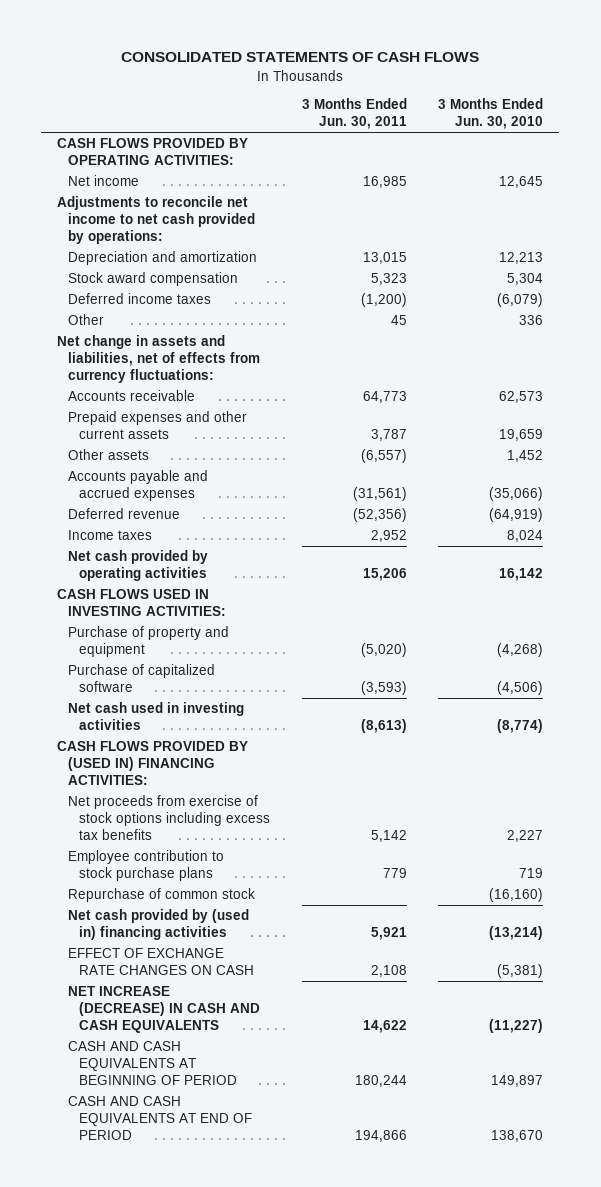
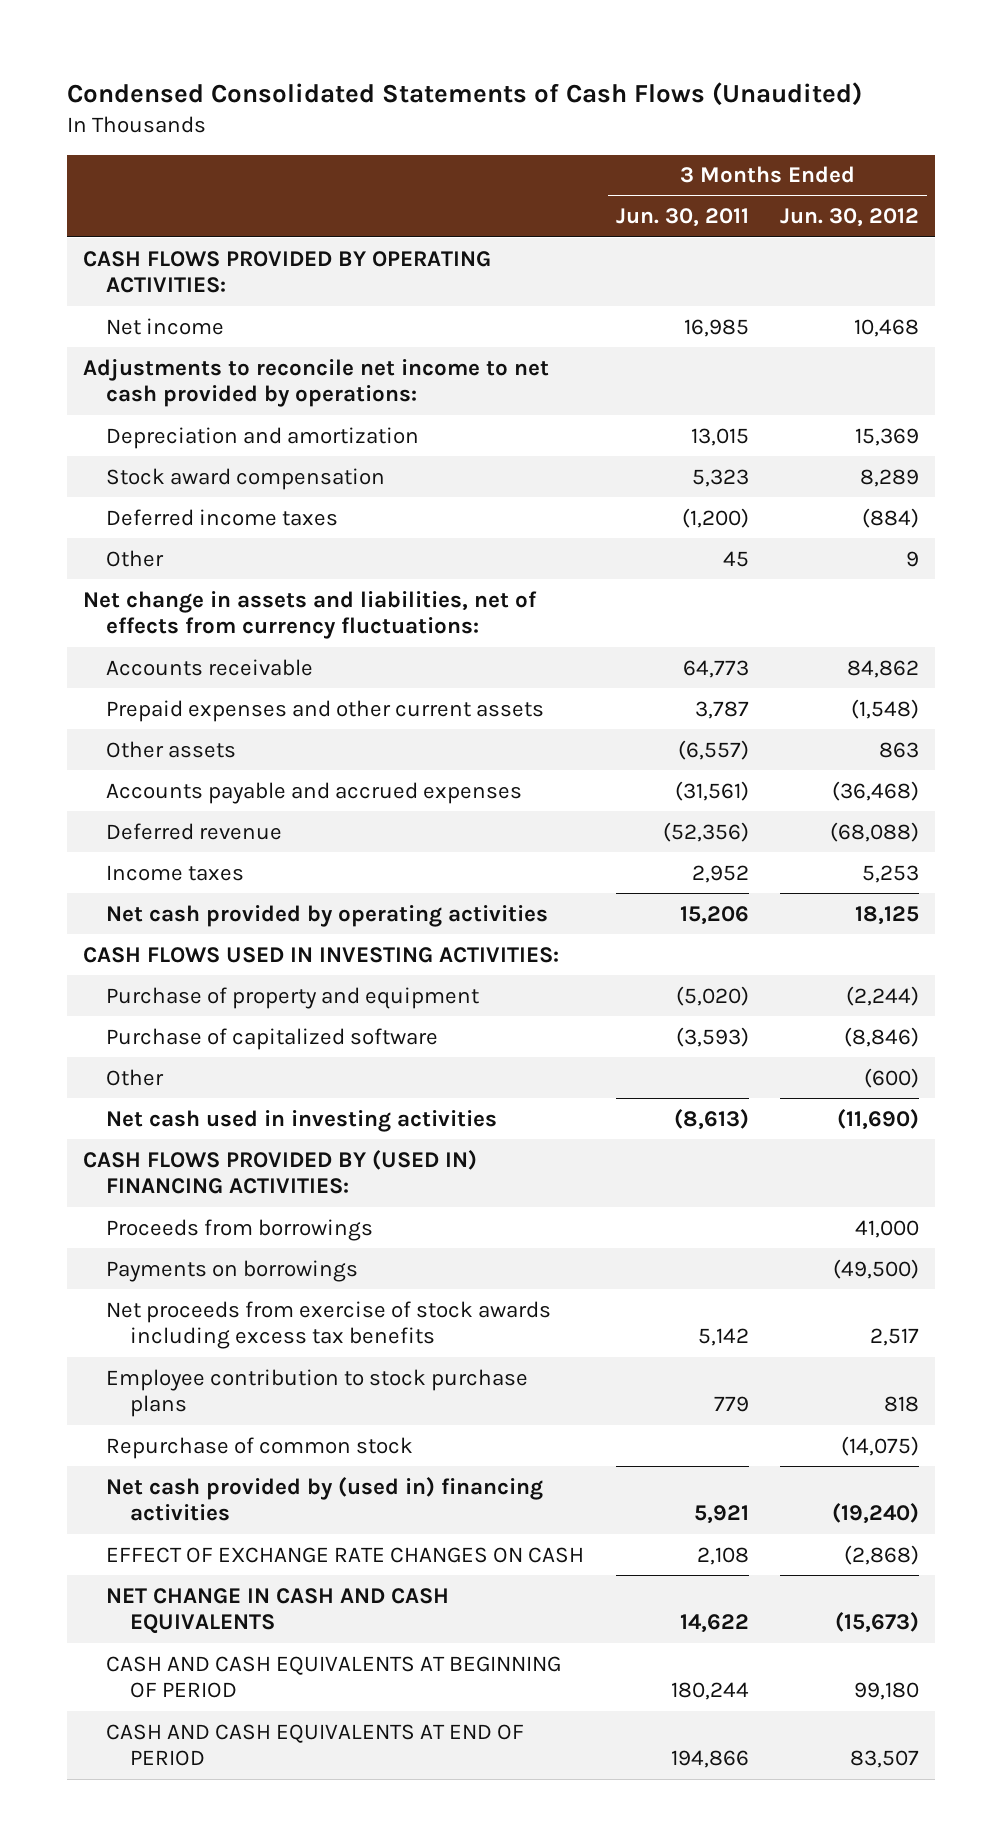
[121,52,480,63] CONSOLIDATED STATEMENTS OF CASH FLOWS -> [66,81,862,106] Condensed Consolidated Statements of Cash Flows (Unaudited)
[438,98,544,130] 3 Months Ended Jun. 30, 2010 -> none
none -> [780,208,920,228] Jun. 30, 2012
none -> [106,1068,165,1086] Other
none -> [106,1218,374,1241] Proceeds from borrowings
none -> [106,1259,359,1282] Payments on borrowings
[68,795,270,841] Net proceeds from exercise of stock options including excess tax benefits -> [106,1300,552,1350] Net proceeds from exercise of stock awards including excess tax benefits
[68,986,260,1034] NET INCREASE (DECREASE) IN CASH AND CASH EQUIVALENTS -> [106,1587,450,1635] NET CHANGE IN CASH AND CASH EQUIVALENTS

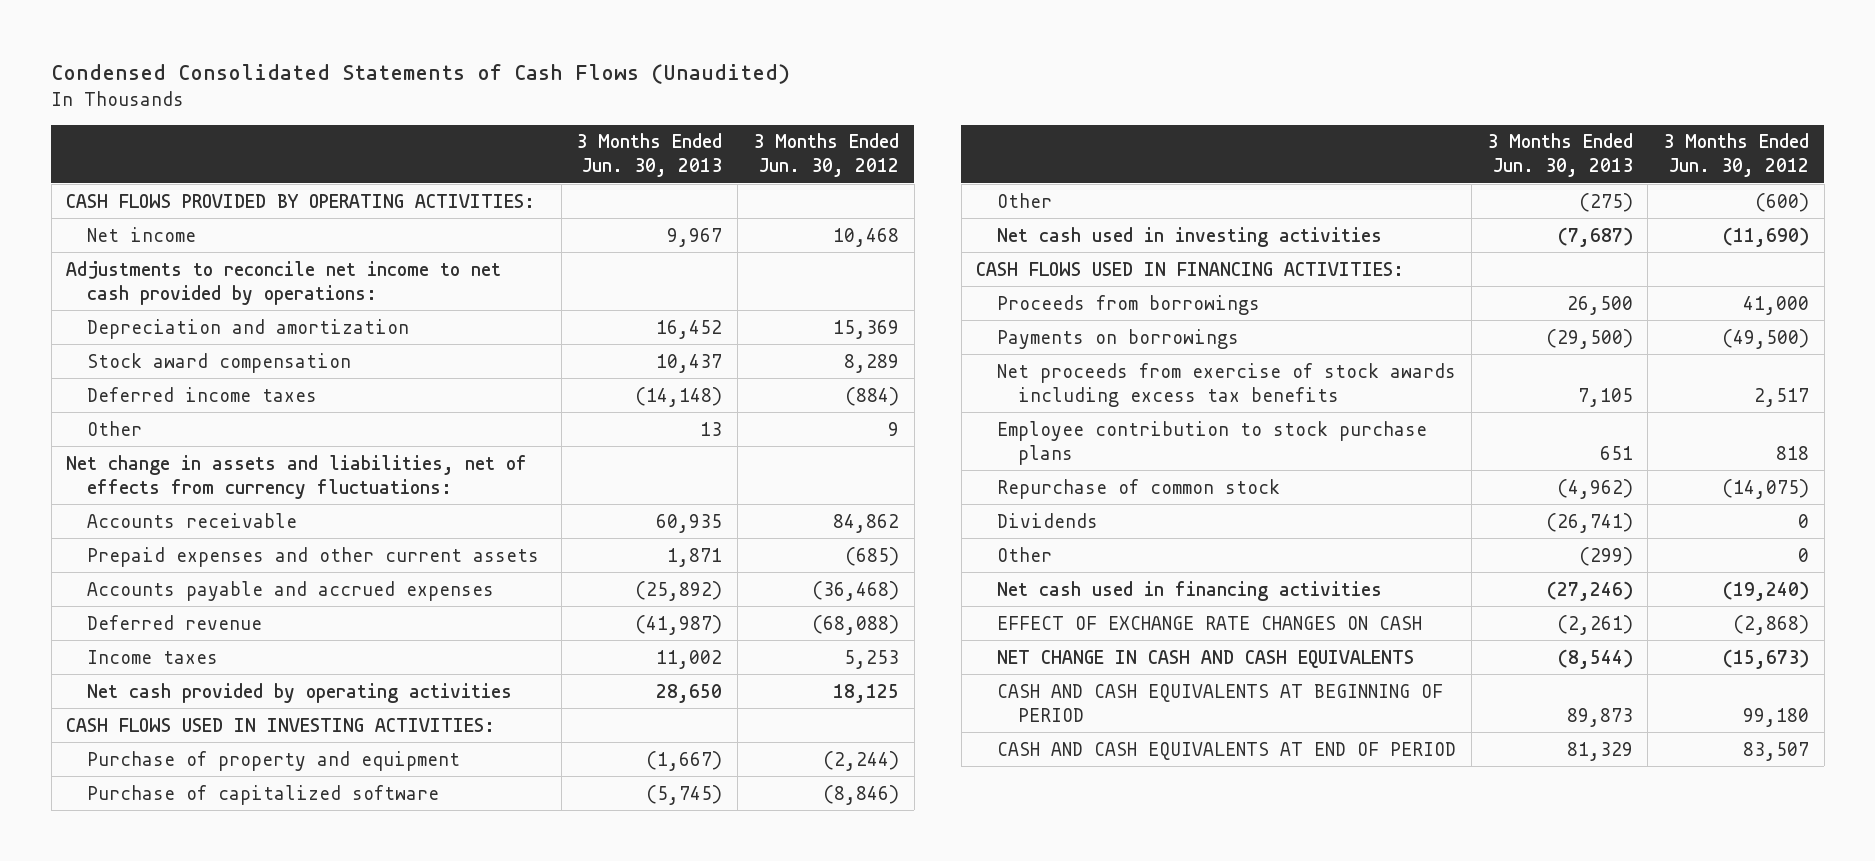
[615,208,749,228] Jun. 30, 2011 -> none
none -> [576,133,723,178] 3 Months Ended Jun. 30, 2013
[106,740,237,758] Other assets -> none
[851,698,920,719] (1,548) -> [844,546,899,566] (685)
[82,1149,477,1195] CASH FLOWS PROVIDED BY (USED IN) FINANCING ACTIVITIES: -> [976,261,1405,276] CASH FLOWS USED IN FINANCING ACTIVITIES:
none -> [997,512,1099,528] Dividends
none -> [997,546,1053,562] Other
[106,1476,544,1522] Net cash provided by (used in) financing activities -> [997,580,1383,601] Net cash used in financing activities

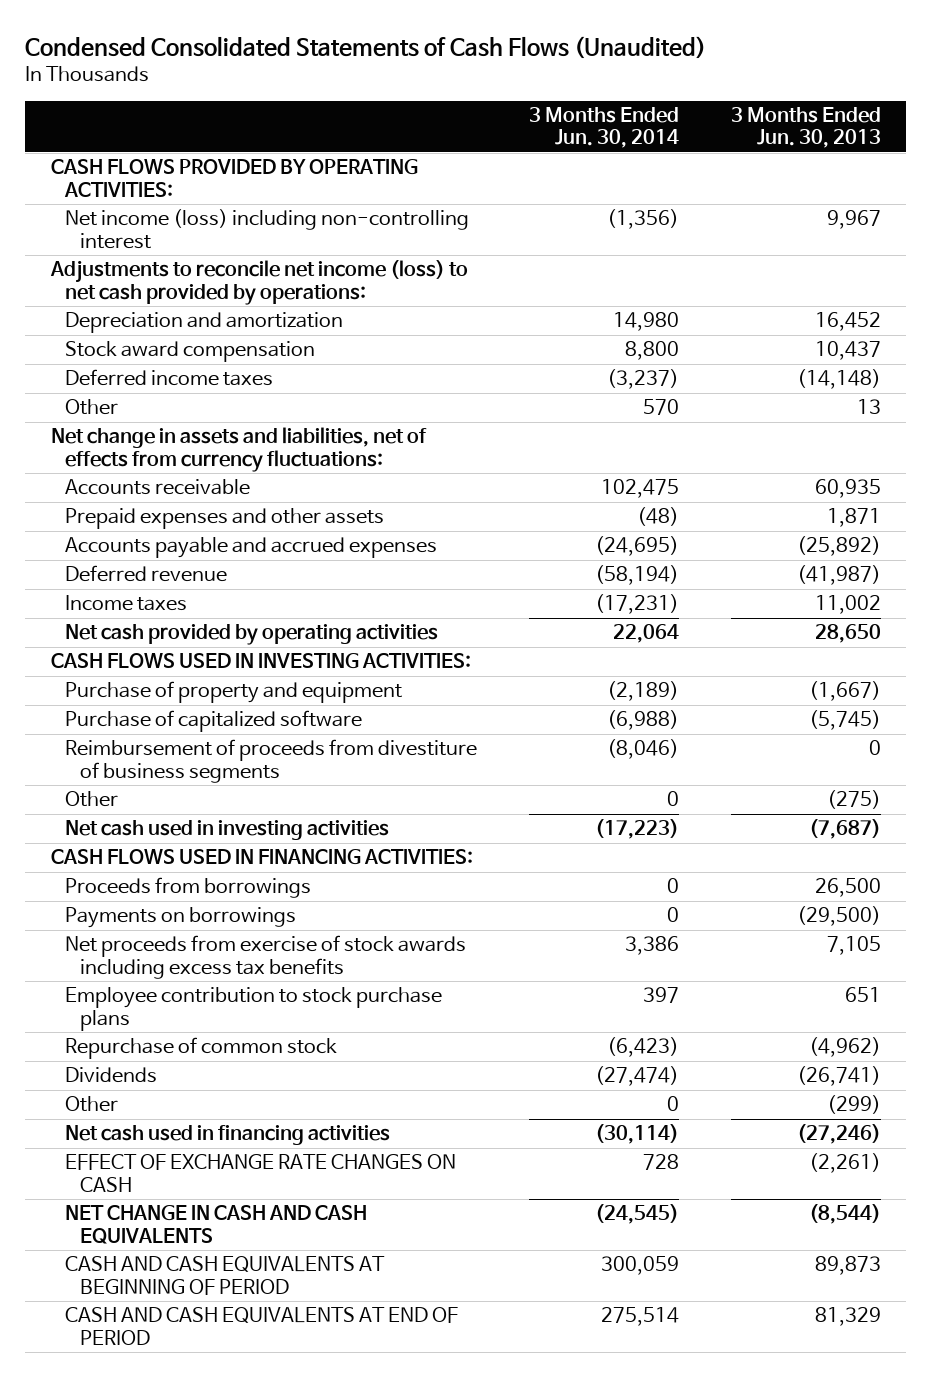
[752,133,899,178] 3 Months Ended Jun. 30, 2012 -> none
none -> [529,107,680,149] 3 Months Ended Jun. 30, 2014
[86,226,196,242] Net income -> [65,209,470,249] Net income (loss) including non-controlling interest
[66,260,502,305] Adjustments to reconcile net income to net cash provided by operations: -> [49,260,468,305] Adjustments to reconcile net income (loss) to net cash provided by operations:
[86,546,539,567] Prepaid expenses and other current assets -> [65,508,385,530] Prepaid expenses and other assets
none -> [65,739,478,783] Reimbursement of proceeds from divestiture of business segments

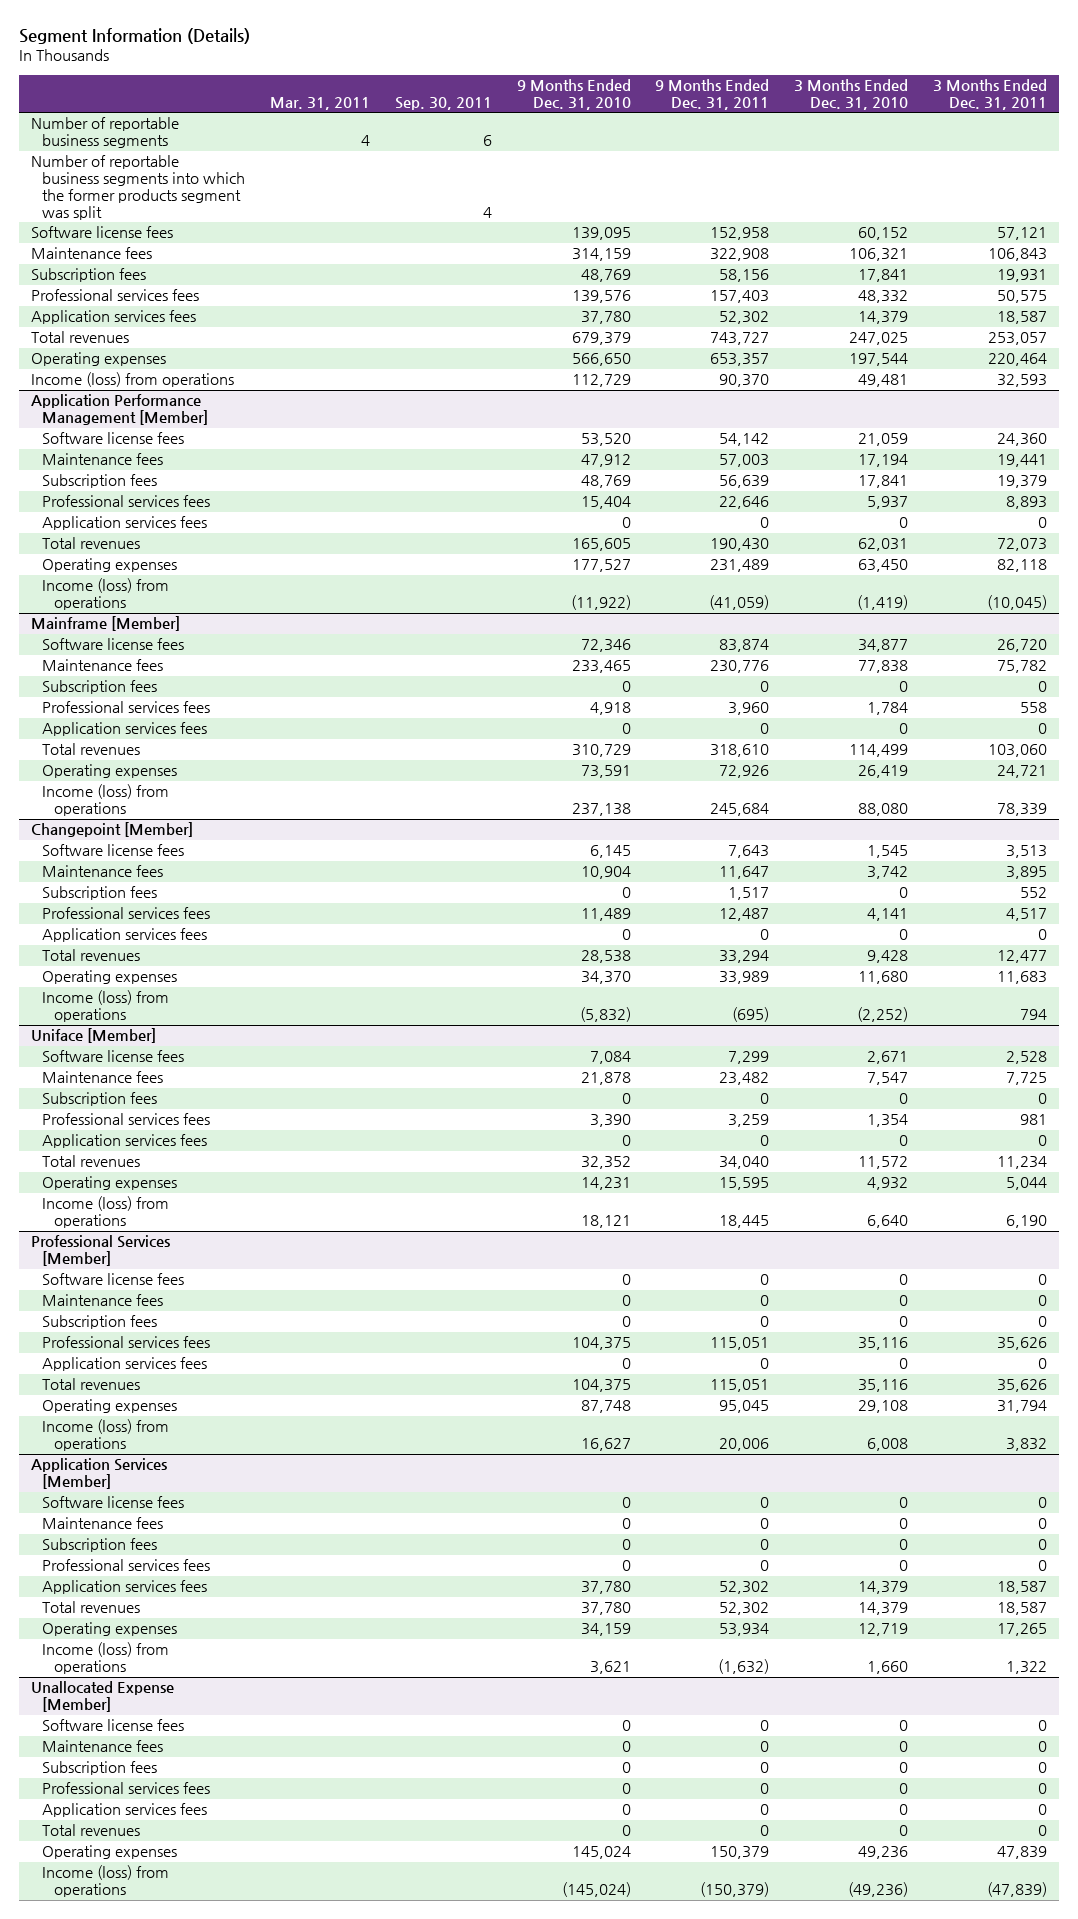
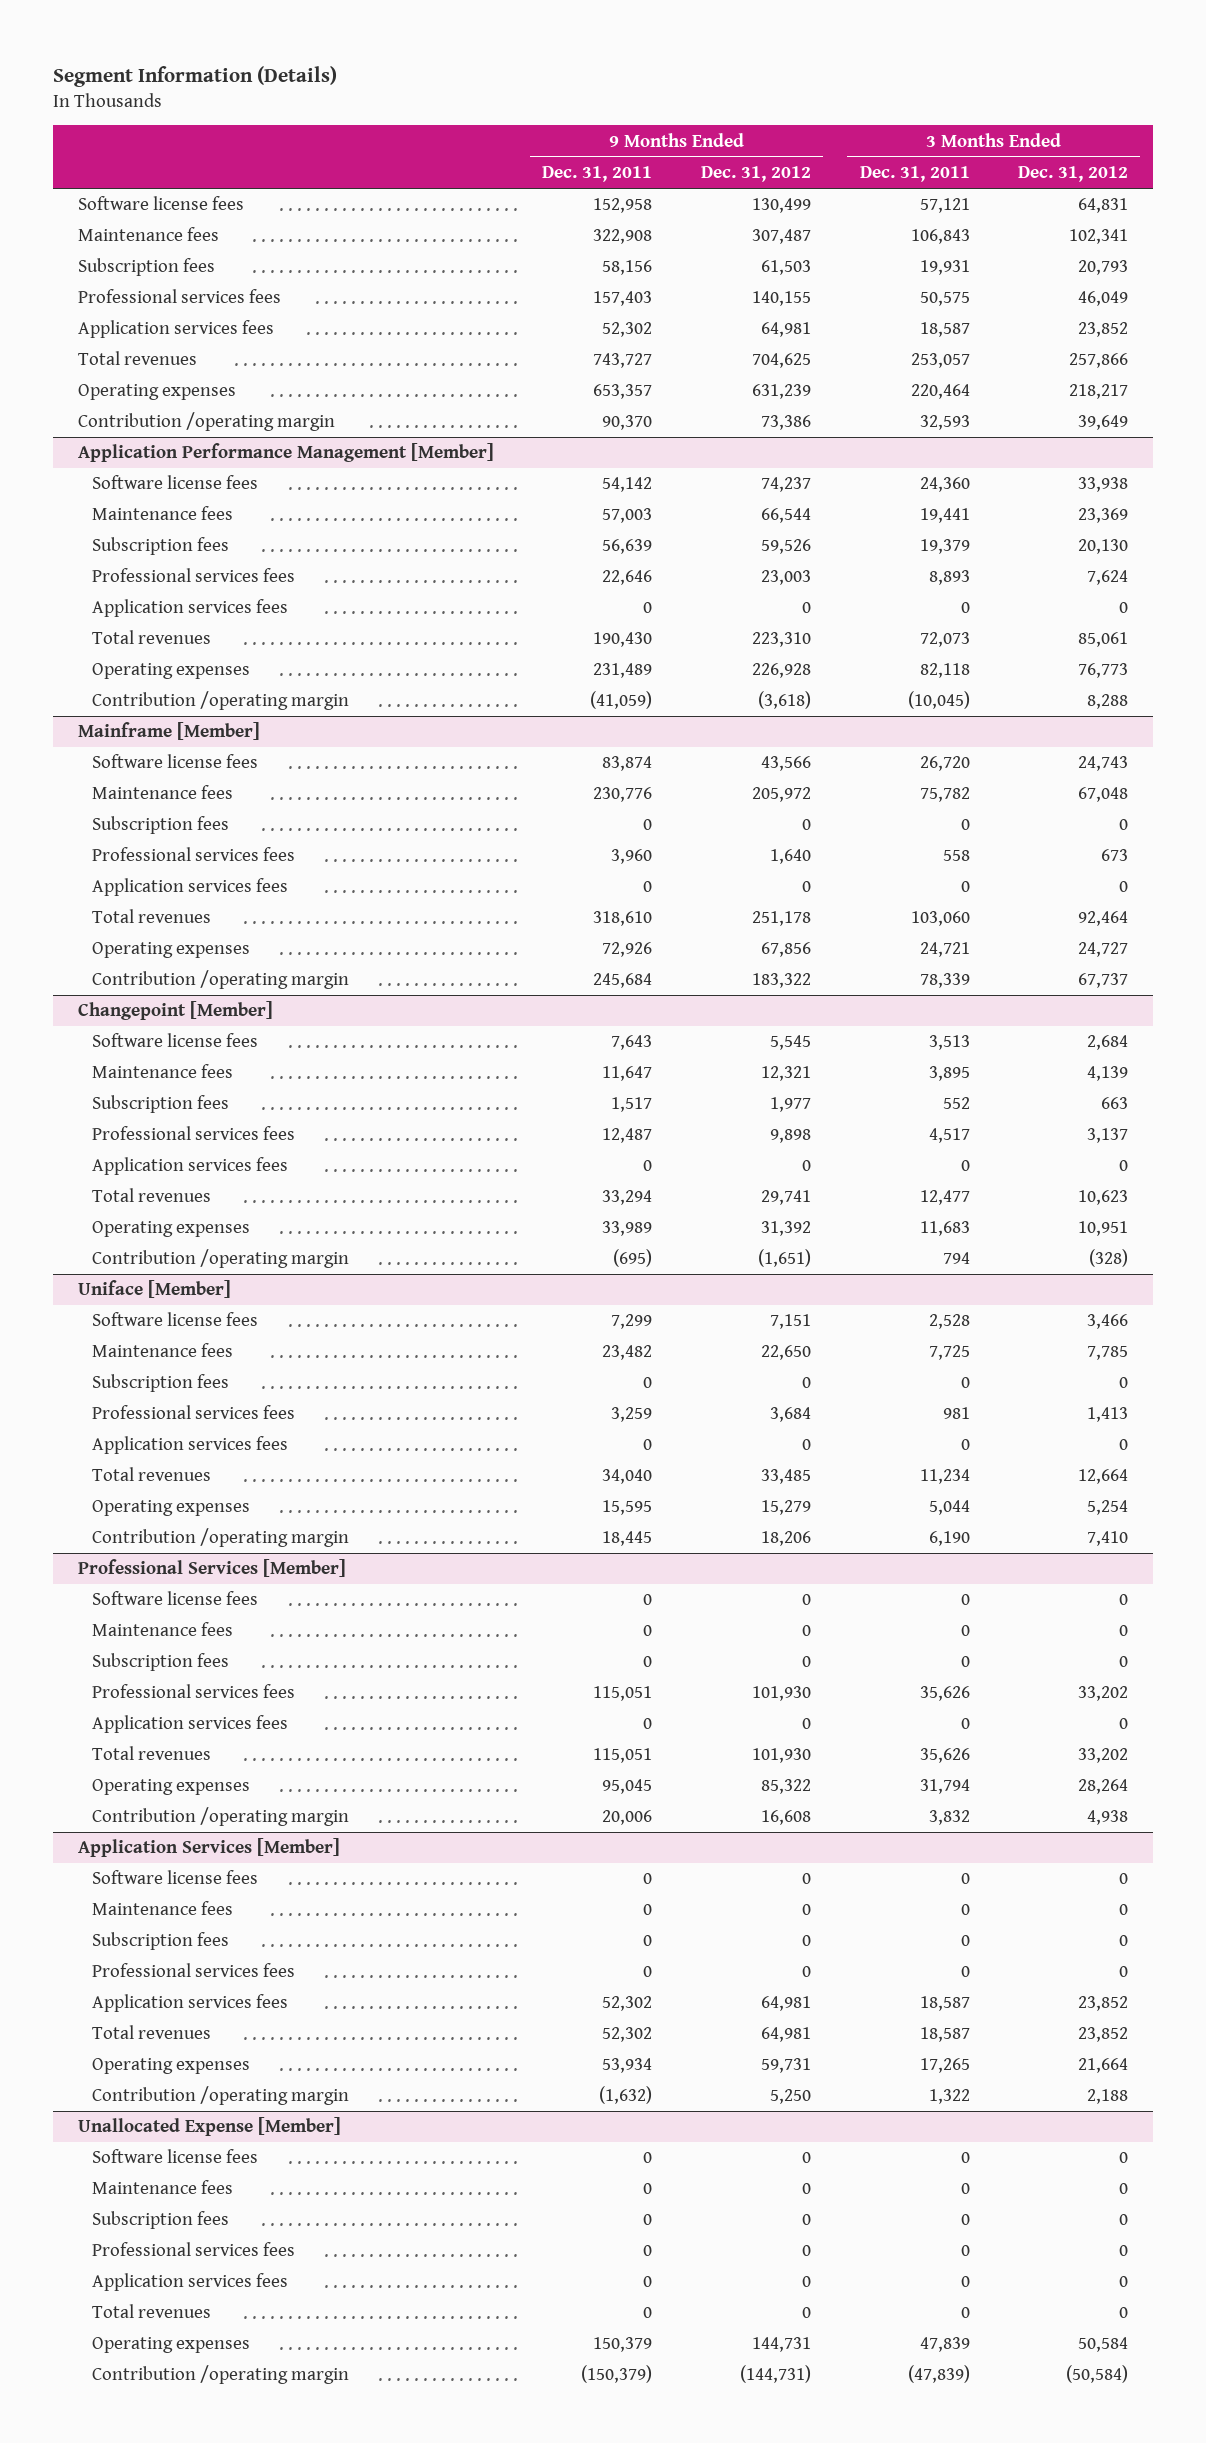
[270,96,371,110] Mar. 31, 2011 -> none
[394,96,492,110] Sep. 30, 2011 -> none
[516,78,631,110] 9 Months Ended Dec. 31, 2010 -> none
[794,78,909,110] 3 Months Ended Dec. 31, 2010 -> none
none -> [700,165,811,182] Dec. 31, 2012
none -> [1018,165,1129,182] Dec. 31, 2012
[30,117,179,149] Number of reportable business segments -> none
[30,155,246,220] Number of reportable business segments into which the former products segment was split -> none
[30,372,234,388] Income (loss) from operations -> [77,412,335,432] Contribution /operating margin
[42,578,170,611] Income (loss) from operations -> [91,691,349,711] Contribution /operating margin
[42,784,170,817] Income (loss) from operations -> [91,970,349,990] Contribution /operating margin
[42,990,170,1023] Income (loss) from operations -> [91,1249,349,1269] Contribution /operating margin
[42,1196,170,1229] Income (loss) from operations -> [91,1528,349,1548] Contribution /operating margin
[42,1419,170,1452] Income (loss) from operations -> [91,1807,349,1827] Contribution /operating margin
[42,1642,170,1675] Income (loss) from operations -> [91,2086,349,2106] Contribution /operating margin
[42,1865,170,1898] Income (loss) from operations -> [91,2365,349,2385] Contribution /operating margin

